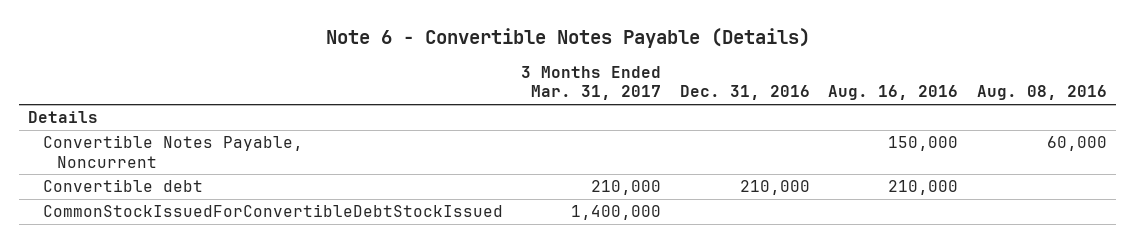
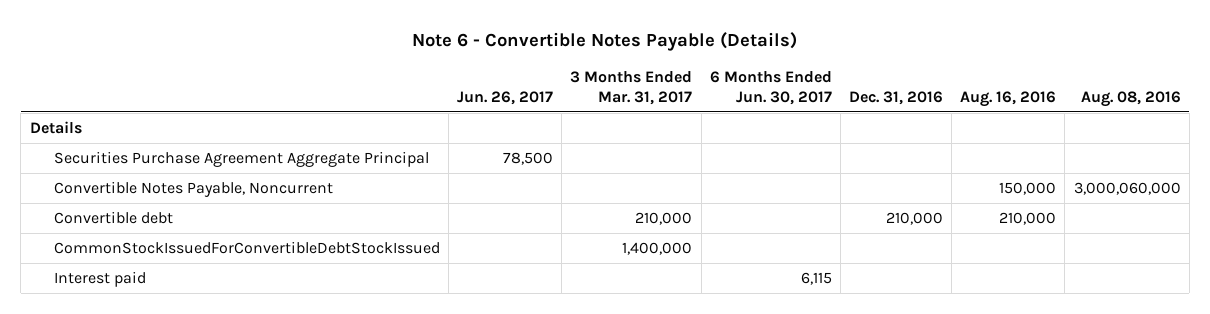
none -> [457,90,554,105] Jun. 26, 2017
none -> [709,70,832,105] 6 Months Ended Jun. 30, 2017
none -> [53,150,429,167] Securities Purchase Agreement Aggregate Principal
[1046,136,1107,152] 60,000 -> [1073,181,1181,195] 3,000,060,000
none -> [53,270,146,287] Interest paid

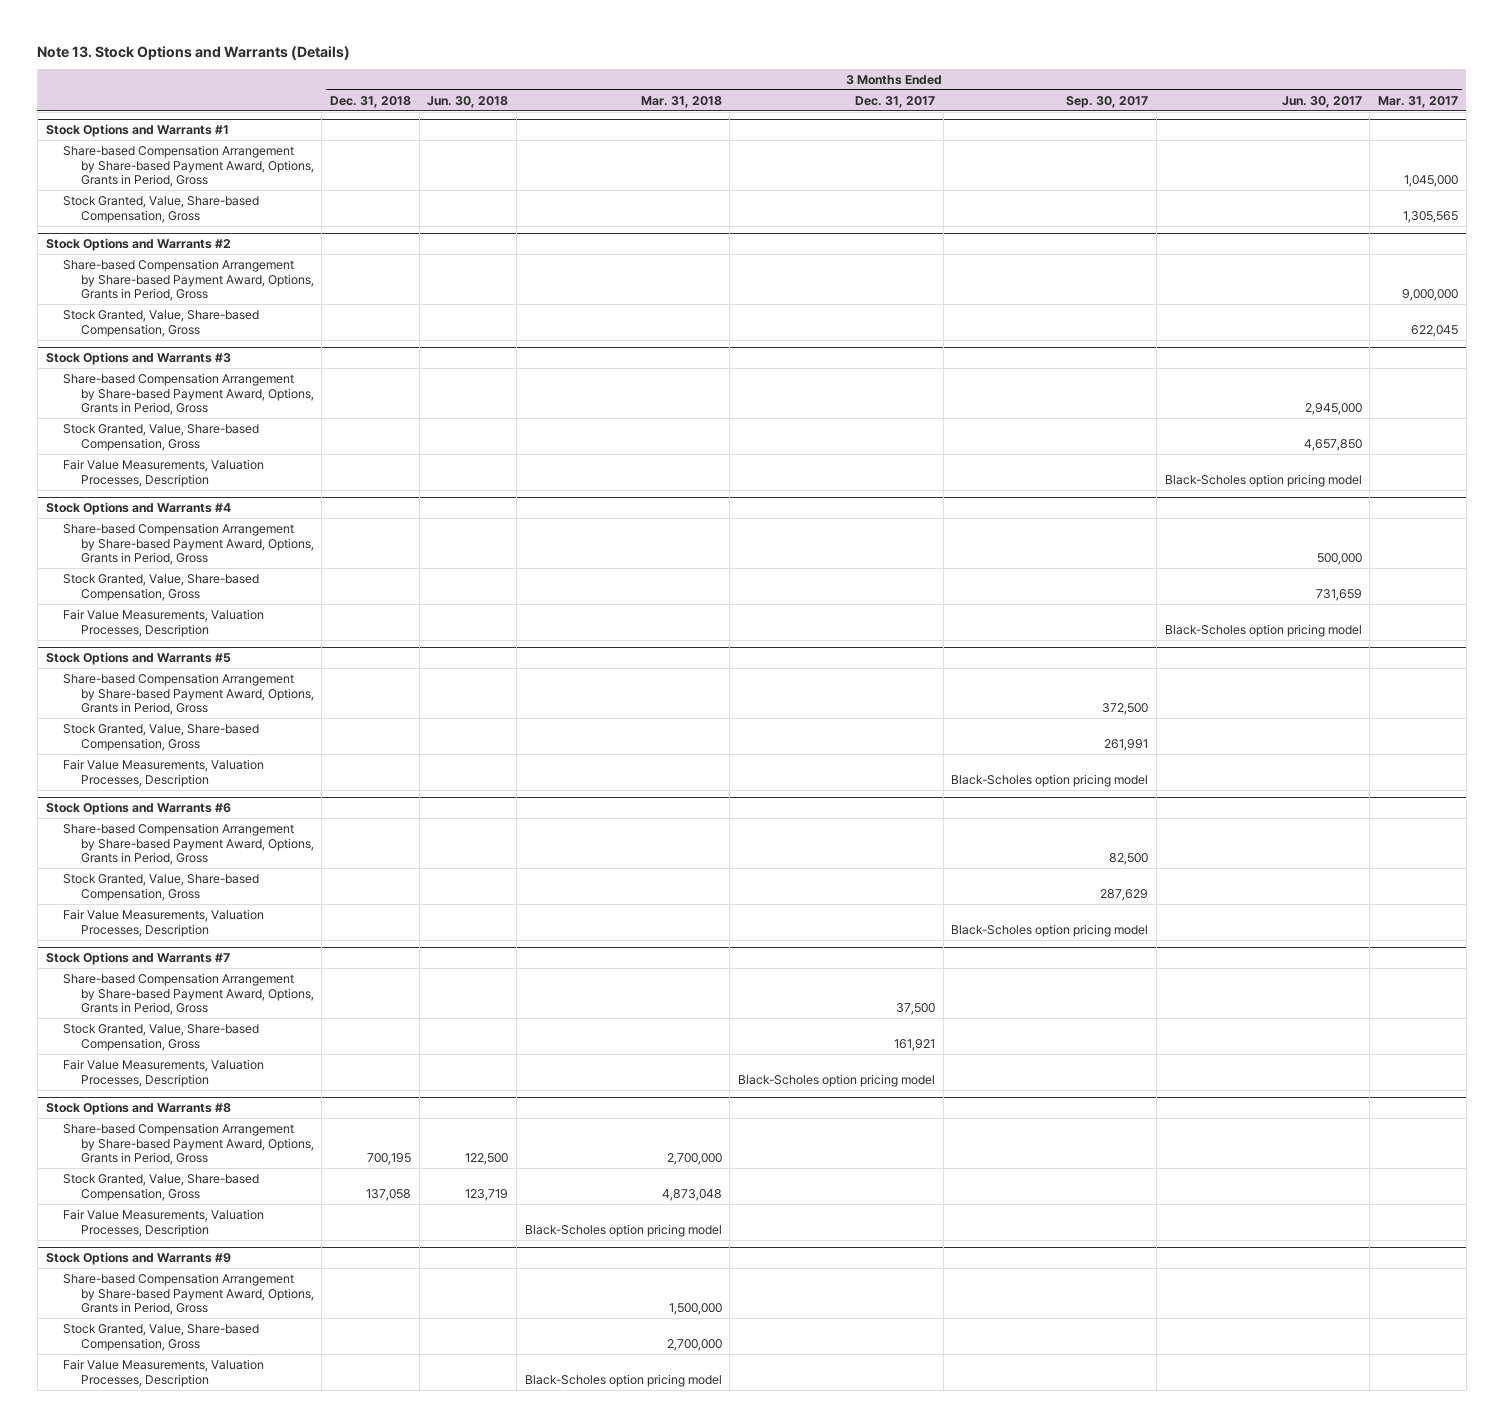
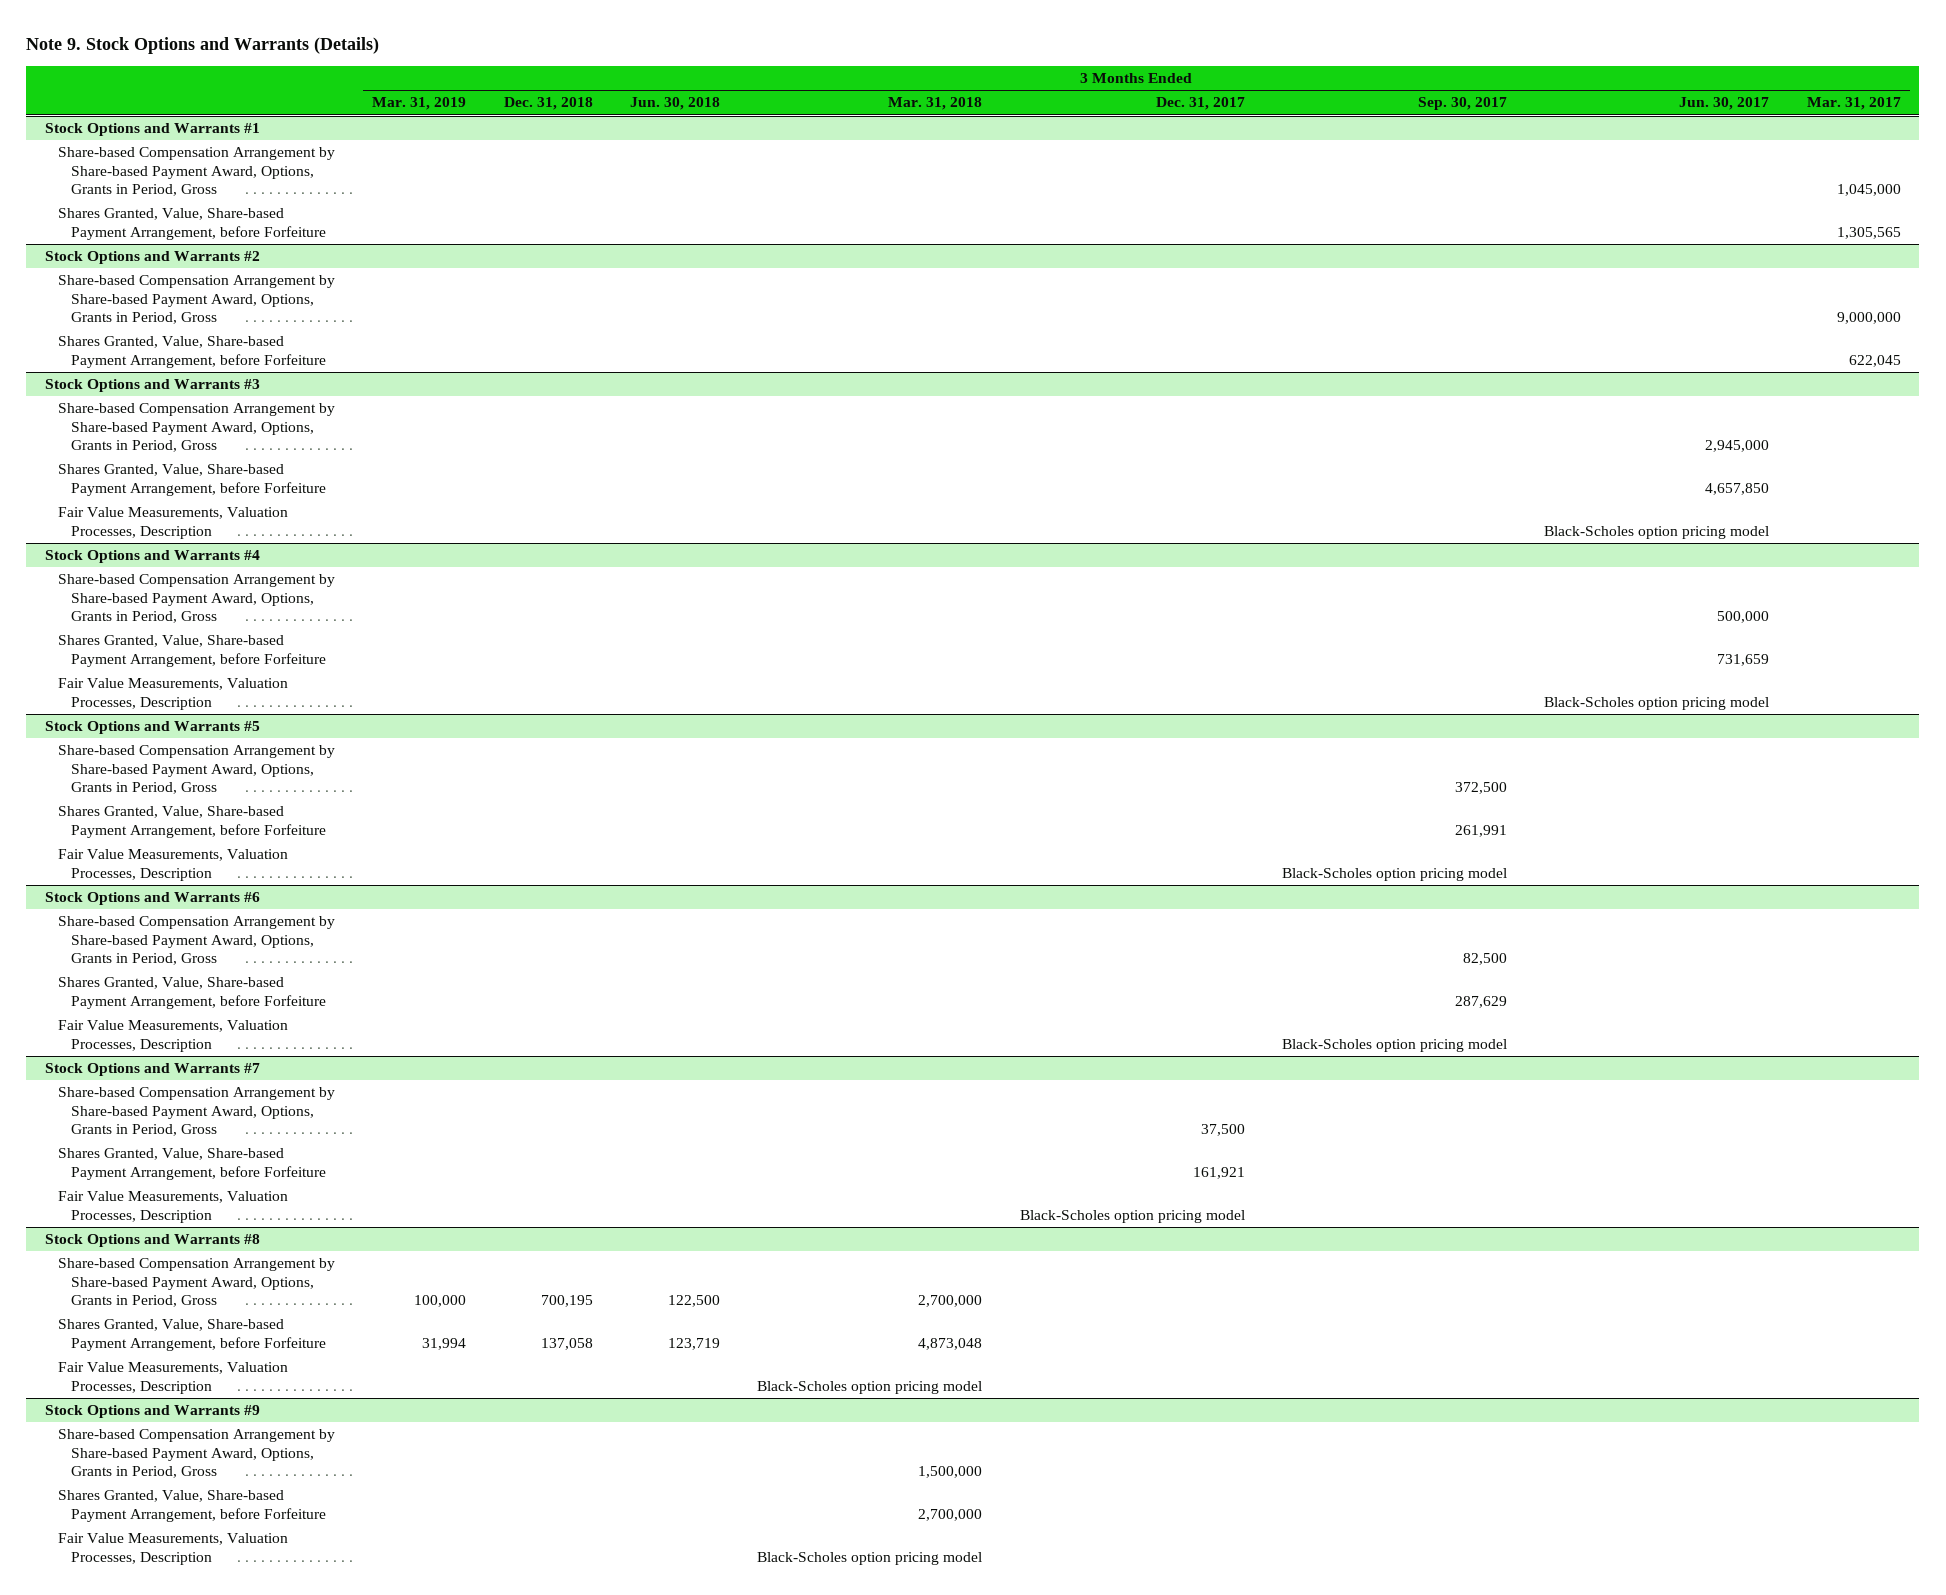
[37,45,351,60] Note 13. Stock Options and Warrants (Details) -> [26,37,380,55] Note 9. Stock Options and Warrants (Details)
none -> [372,97,467,111] Mar. 31, 2019
[63,195,260,223] Stock Granted, Value, Share-based Compensation, Gross -> [57,208,326,240] Shares Granted, Value, Share-based Payment Arrangement, before Forfeiture
[63,309,260,337] Stock Granted, Value, Share-based Compensation, Gross -> [57,336,326,368] Shares Granted, Value, Share-based Payment Arrangement, before Forfeiture
[63,423,260,451] Stock Granted, Value, Share-based Compensation, Gross -> [57,464,326,496] Shares Granted, Value, Share-based Payment Arrangement, before Forfeiture
[63,573,260,601] Stock Granted, Value, Share-based Compensation, Gross -> [57,635,326,667] Shares Granted, Value, Share-based Payment Arrangement, before Forfeiture
[63,723,260,751] Stock Granted, Value, Share-based Compensation, Gross -> [57,806,326,838] Shares Granted, Value, Share-based Payment Arrangement, before Forfeiture
[63,873,260,901] Stock Granted, Value, Share-based Compensation, Gross -> [57,977,326,1009] Shares Granted, Value, Share-based Payment Arrangement, before Forfeiture
[63,1023,260,1051] Stock Granted, Value, Share-based Compensation, Gross -> [57,1148,326,1180] Shares Granted, Value, Share-based Payment Arrangement, before Forfeiture
[63,1173,260,1201] Stock Granted, Value, Share-based Compensation, Gross -> [57,1319,326,1351] Shares Granted, Value, Share-based Payment Arrangement, before Forfeiture
[63,1323,260,1351] Stock Granted, Value, Share-based Compensation, Gross -> [57,1490,326,1522] Shares Granted, Value, Share-based Payment Arrangement, before Forfeiture

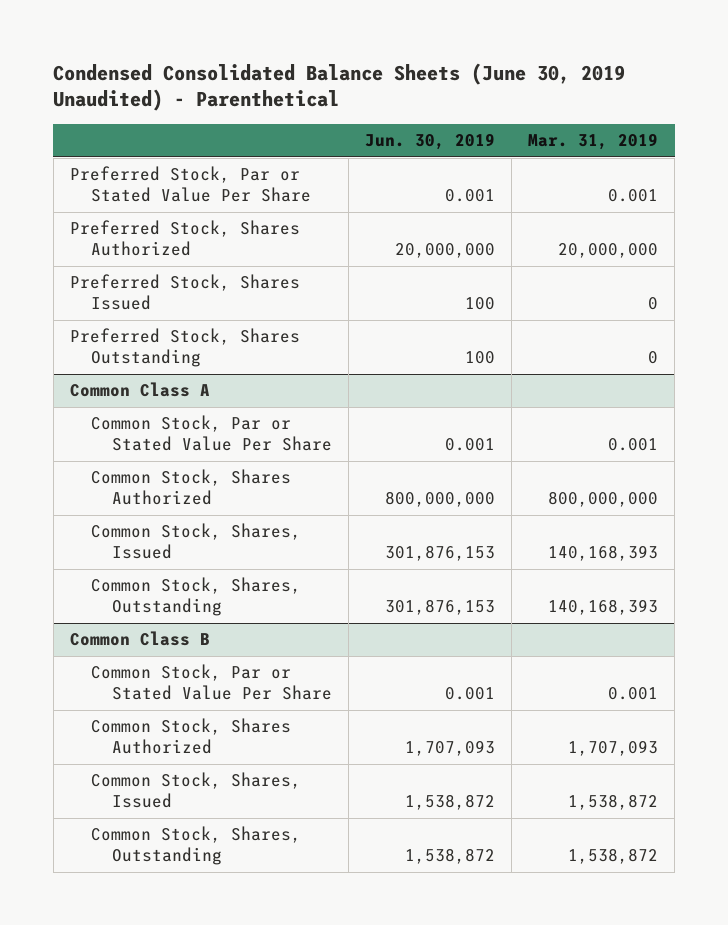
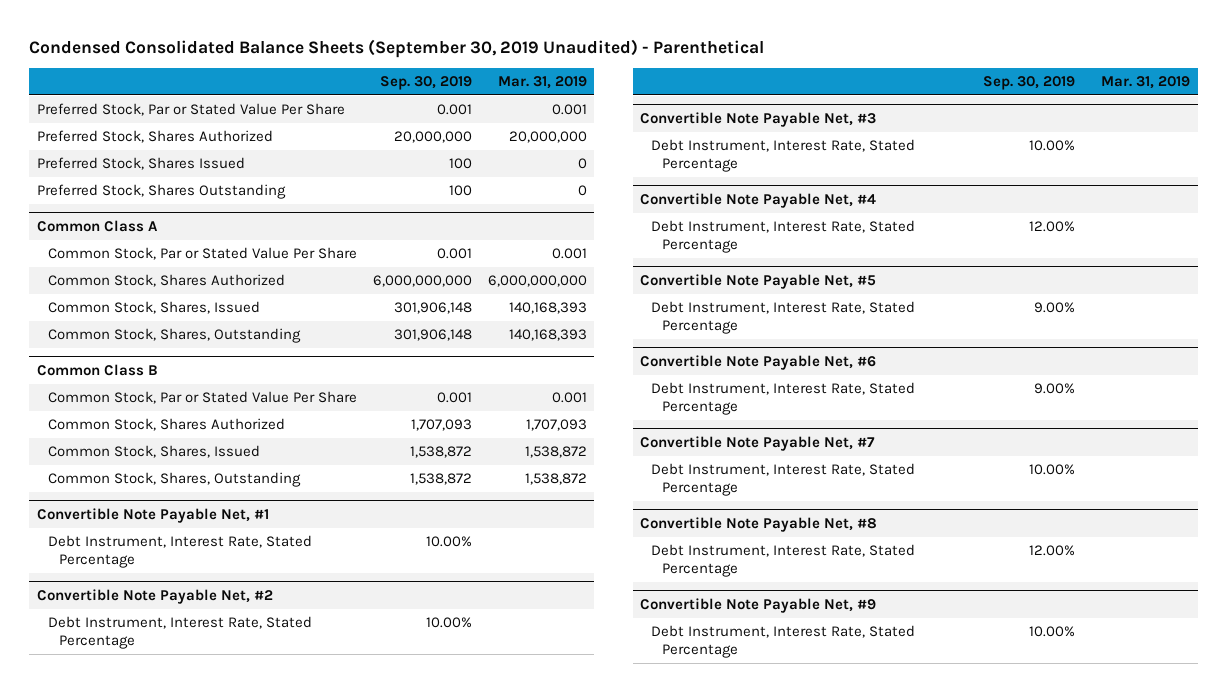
[53,62,626,112] Condensed Consolidated Balance Sheets (June 30, 2019 Unaudited) - Parenthetical -> [29,38,765,58] Condensed Consolidated Balance Sheets (September 30, 2019 Unaudited) - Parenthetical
[365,133,496,151] Jun. 30, 2019 -> none
none -> [379,76,472,91] Sep. 30, 2019
[548,491,659,508] 800,000,000 -> [487,275,587,288] 6,000,000,000
none -> [37,508,270,524] Convertible Note Payable Net, #1
none -> [47,535,312,569] Debt Instrument, Interest Rate, Stated Percentage
none -> [37,589,274,605] Convertible Note Payable Net, #2
none -> [47,616,312,650] Debt Instrument, Interest Rate, Stated Percentage
none -> [640,112,877,128] Convertible Note Payable Net, #3
none -> [651,139,916,173] Debt Instrument, Interest Rate, Stated Percentage
none -> [640,193,877,209] Convertible Note Payable Net, #4
none -> [651,220,916,254] Debt Instrument, Interest Rate, Stated Percentage
none -> [640,274,877,290] Convertible Note Payable Net, #5
none -> [651,301,916,335] Debt Instrument, Interest Rate, Stated Percentage
none -> [640,355,877,371] Convertible Note Payable Net, #6
none -> [651,382,916,416] Debt Instrument, Interest Rate, Stated Percentage
none -> [640,436,876,452] Convertible Note Payable Net, #7
none -> [651,463,916,497] Debt Instrument, Interest Rate, Stated Percentage
none -> [640,517,878,533] Convertible Note Payable Net, #8
none -> [651,544,916,578] Debt Instrument, Interest Rate, Stated Percentage
none -> [640,598,877,614] Convertible Note Payable Net, #9
none -> [651,625,916,659] Debt Instrument, Interest Rate, Stated Percentage

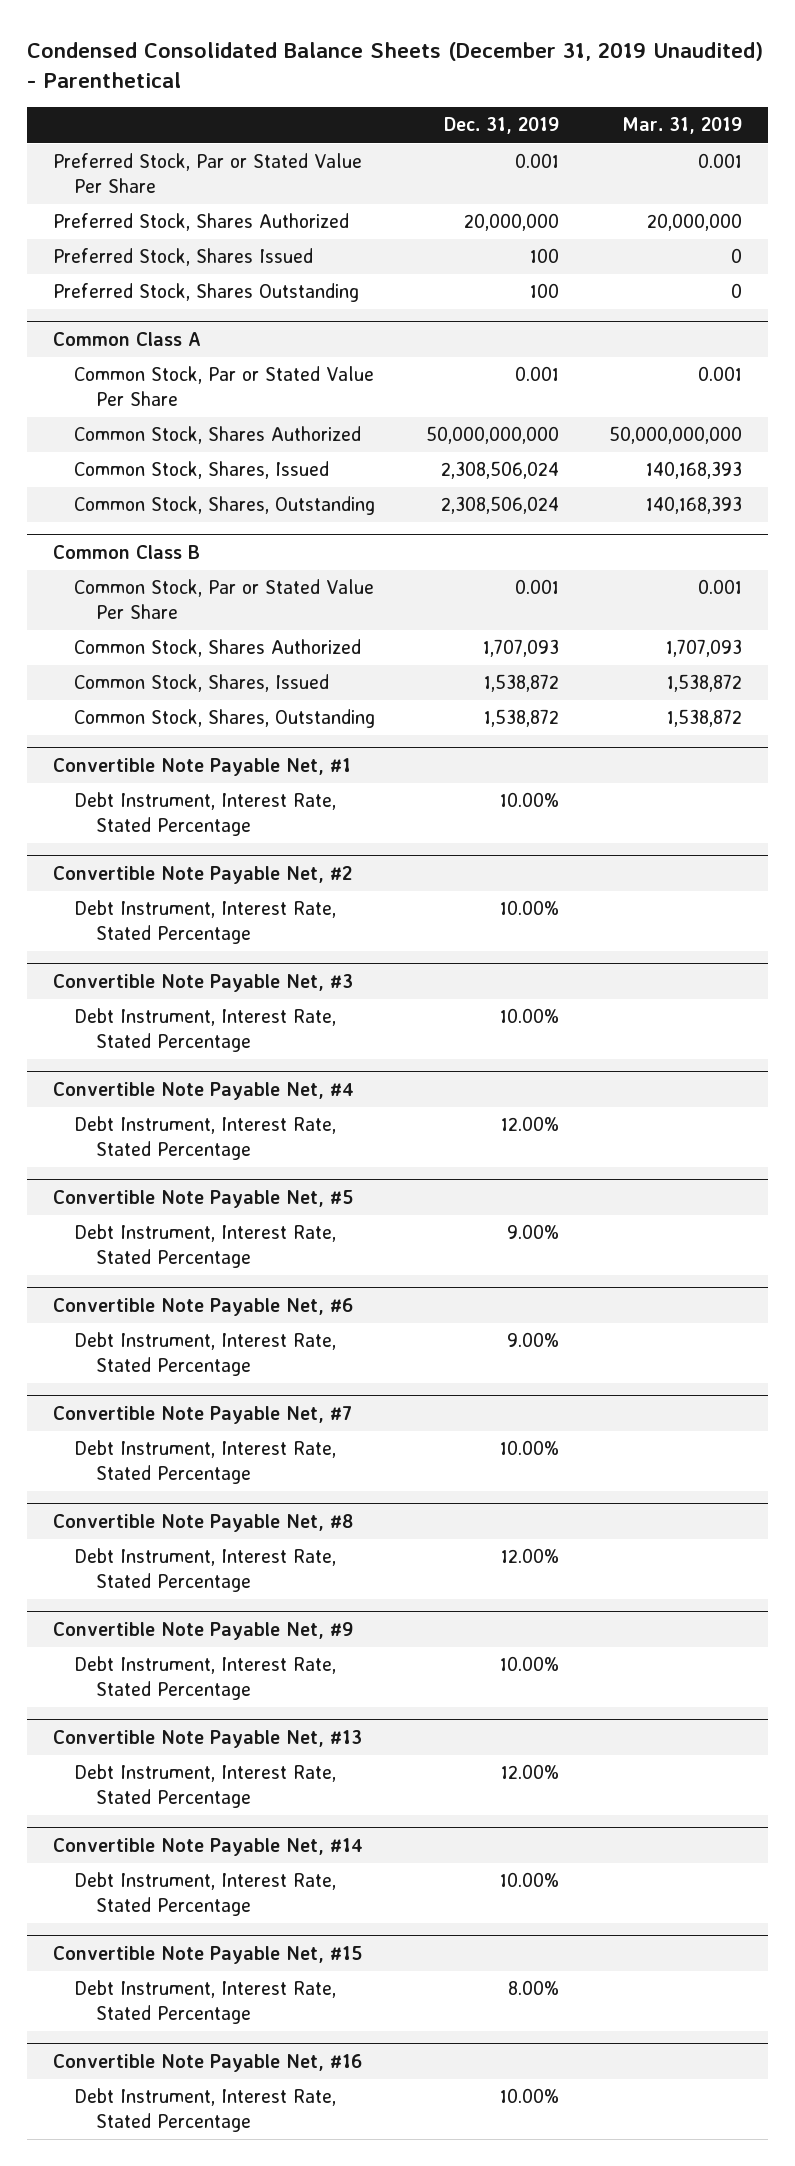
[29,38,765,58] Condensed Consolidated Balance Sheets (September 30, 2019 Unaudited) - Parenthetical -> [27,41,764,88] Condensed Consolidated Balance Sheets (December 31, 2019 Unaudited) - Parenthetical
[379,76,472,91] Sep. 30, 2019 -> none
none -> [443,117,559,135] Dec. 31, 2019
[487,275,587,288] 6,000,000,000 -> [609,426,743,445] 50,000,000,000
none -> [52,1729,362,1748] Convertible Note Payable Net, #13
none -> [74,1764,337,1808] Debt Instrument, Interest Rate, Stated Percentage
none -> [52,1837,363,1856] Convertible Note Payable Net, #14
none -> [74,1872,337,1916] Debt Instrument, Interest Rate, Stated Percentage
none -> [52,1945,362,1964] Convertible Note Payable Net, #15
none -> [74,1980,337,2024] Debt Instrument, Interest Rate, Stated Percentage
none -> [52,2053,362,2072] Convertible Note Payable Net, #16
none -> [74,2088,337,2132] Debt Instrument, Interest Rate, Stated Percentage

